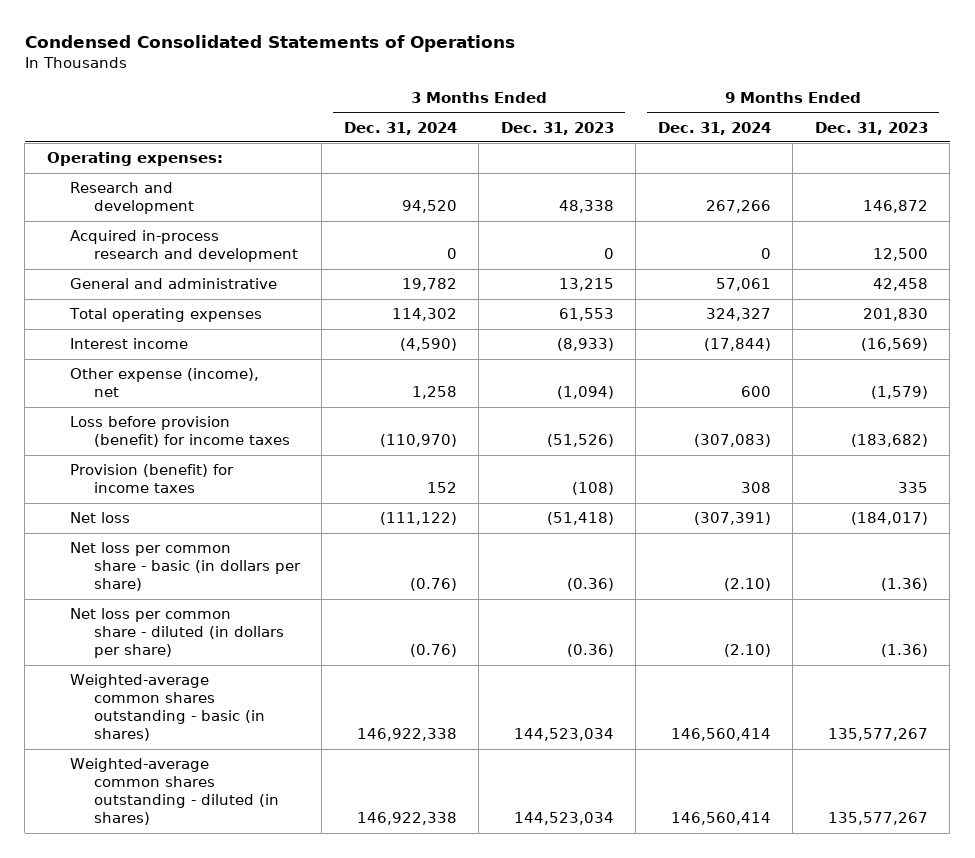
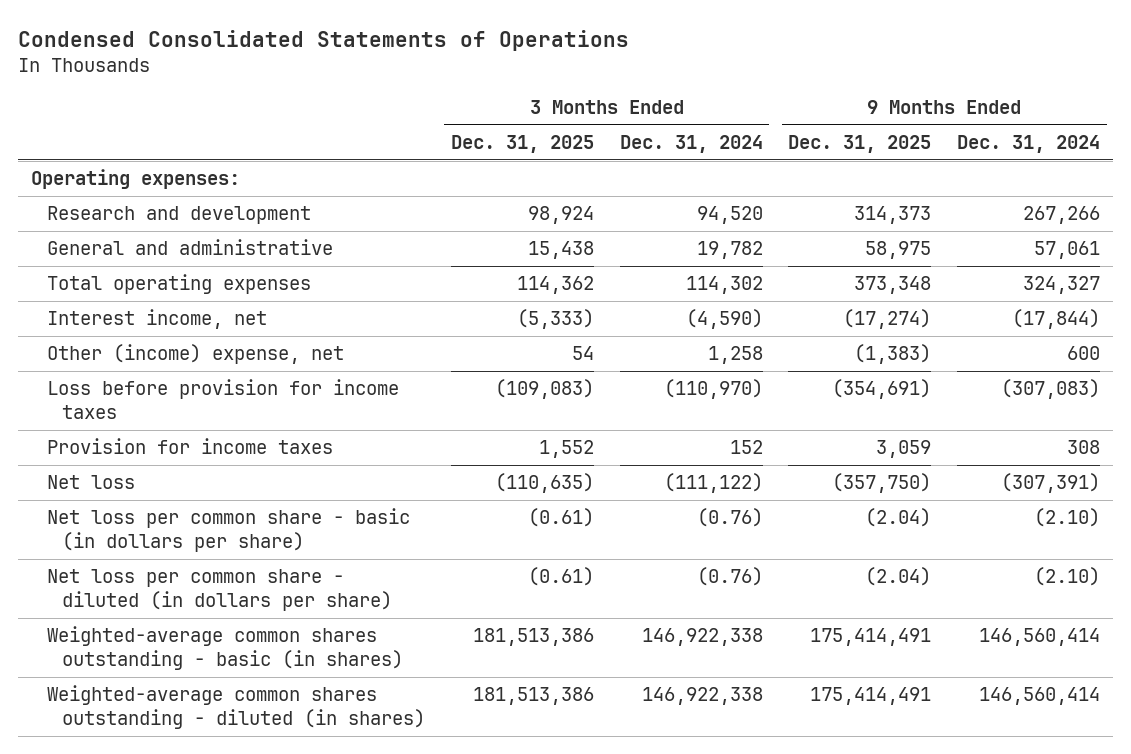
[500,121,614,135] Dec. 31, 2023 -> none
[814,121,928,135] Dec. 31, 2023 -> none
none -> [450,135,594,154] Dec. 31, 2025
none -> [788,135,932,154] Dec. 31, 2025
[70,230,298,263] Acquired in-process research and development -> none
[70,338,189,350] Interest income -> [46,309,267,330] Interest income, net
[70,368,260,398] Other expense (income), net -> [46,344,344,365] Other (income) expense, net
[70,416,290,448] Loss before provision (benefit) for income taxes -> [46,379,399,419] Loss before provision for income taxes
[70,464,235,494] Provision (benefit) for income taxes -> [46,438,333,455] Provision for income taxes

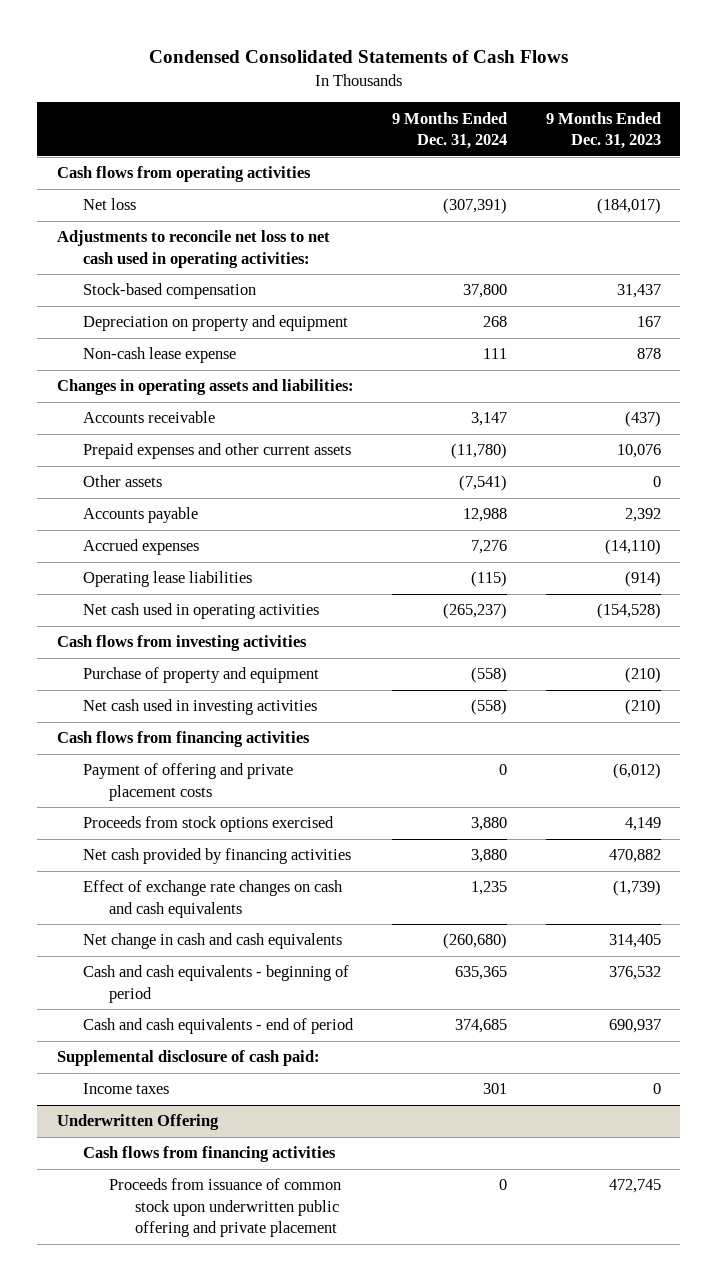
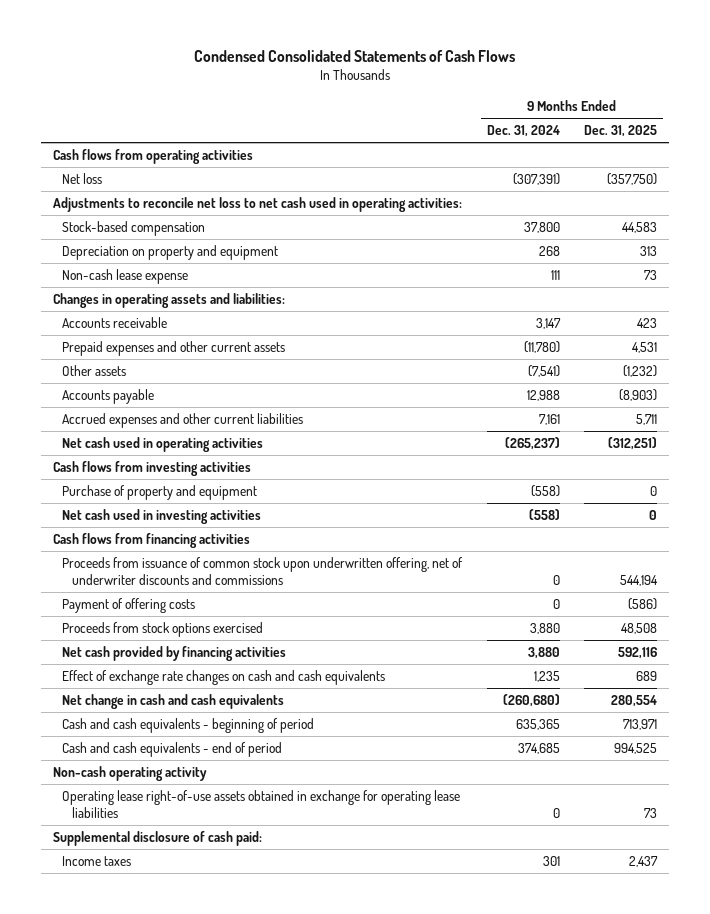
[545,111,661,149] 9 Months Ended Dec. 31, 2023 -> none
none -> [583,125,657,138] Dec. 31, 2025
[82,539,199,556] Accrued expenses -> none
[82,571,252,588] Operating lease liabilities -> none
none -> [62,413,304,429] Accrued expenses and other current liabilities
none -> [62,557,464,585] Proceeds from issuance of common stock upon underwritten offering, net of underwriter discounts and commissions
[82,763,293,801] Payment of offering and private placement costs -> [62,598,196,614] Payment of offering costs
none -> [52,766,207,782] Non-cash operating activity
none -> [62,790,461,818] Operating lease right-of-use assets obtained in exchange for operating lease liabilities
[56,1114,219,1131] Underwritten Offering -> none
[82,1146,336,1163] Cash flows from financing activities -> none
[108,1178,341,1238] Proceeds from issuance of common stock upon underwritten public offering and private placement -> none

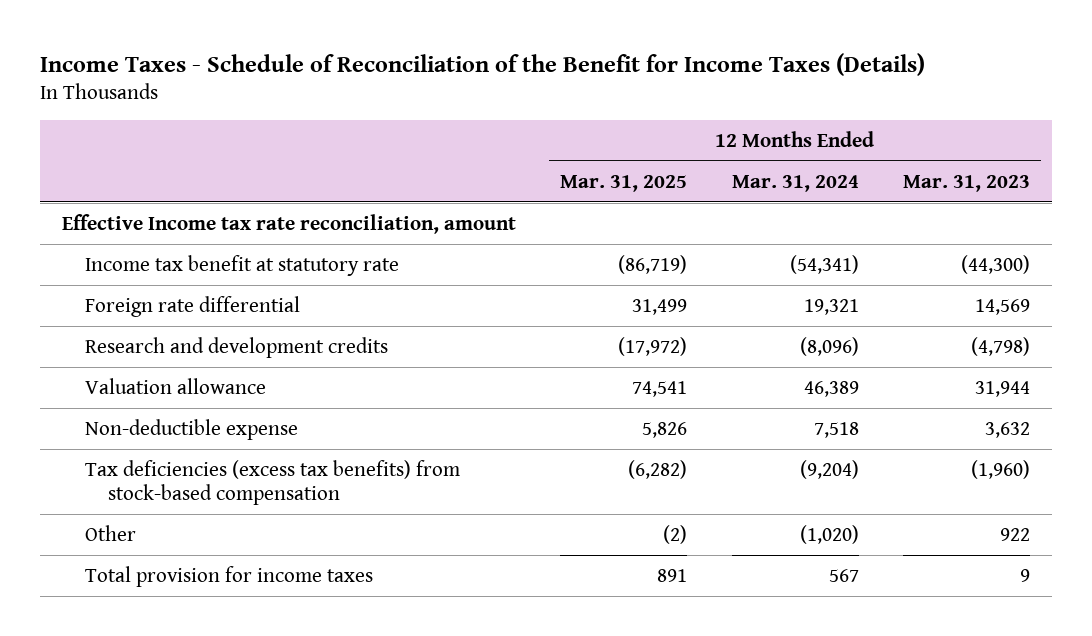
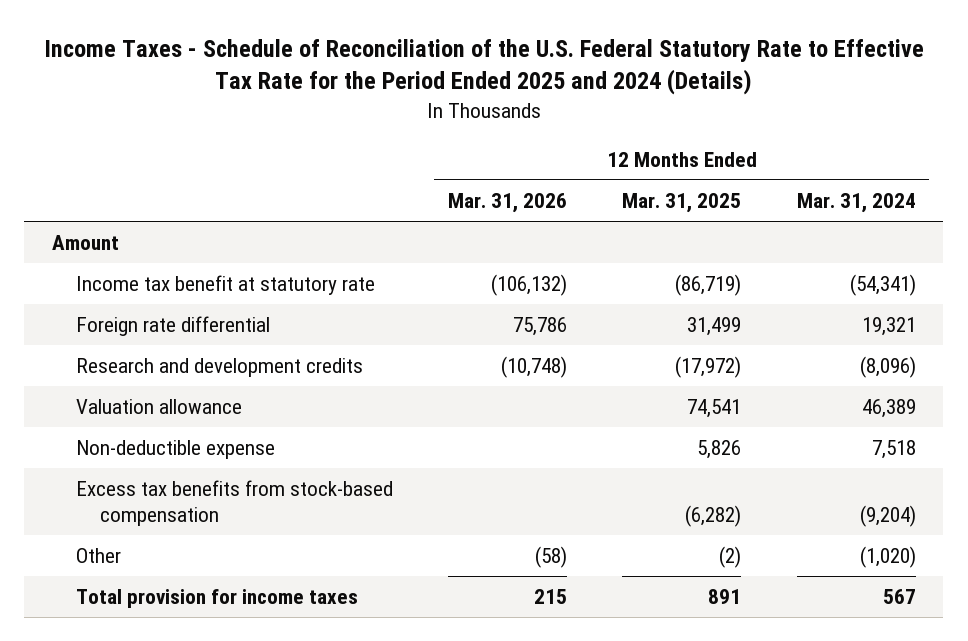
[39,52,925,76] Income Taxes - Schedule of Reconciliation of the Benefit for Income Taxes (Details) -> [43,38,924,96] Income Taxes - Schedule of Reconciliation of the U.S. Federal Statutory Rate to Effective Tax Rate for the Period Ended 2025 and 2024 (Details)
[903,174,1031,192] Mar. 31, 2023 -> none
none -> [448,192,568,213] Mar. 31, 2026
[61,213,516,234] Effective Income tax rate reconciliation, amount -> [51,235,119,251] Amount
[84,459,460,506] Tax deficiencies (excess tax benefits) from stock-based compensation -> [75,480,393,526] Excess tax benefits from stock-based compensation

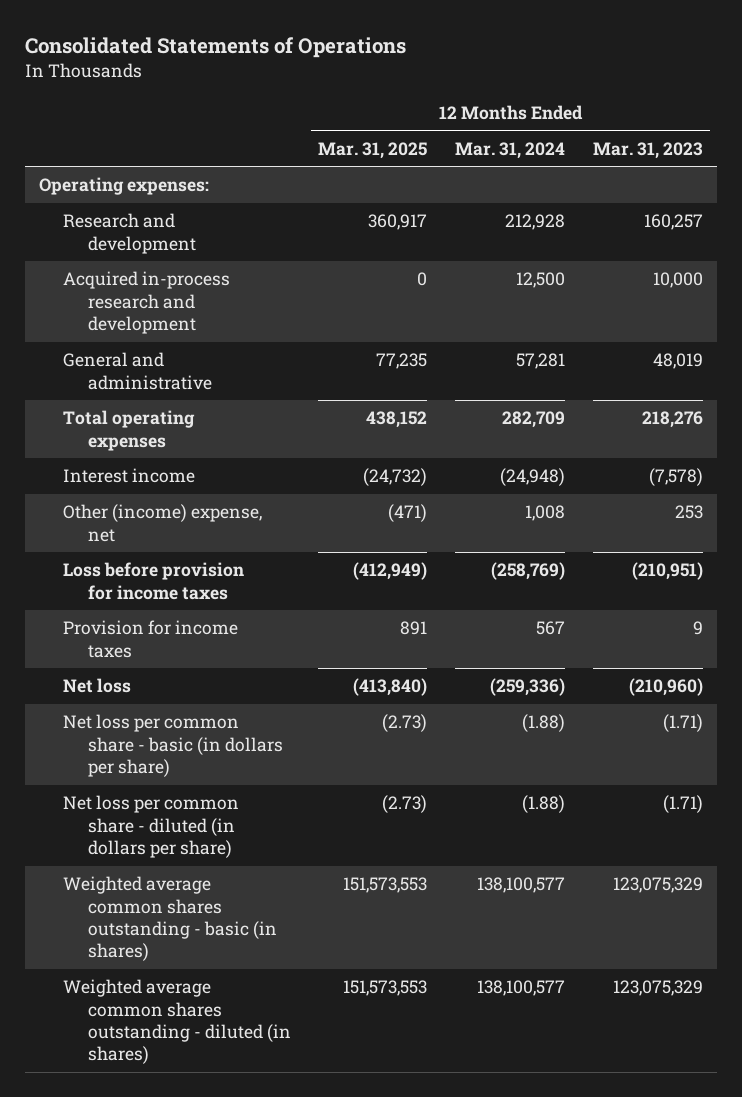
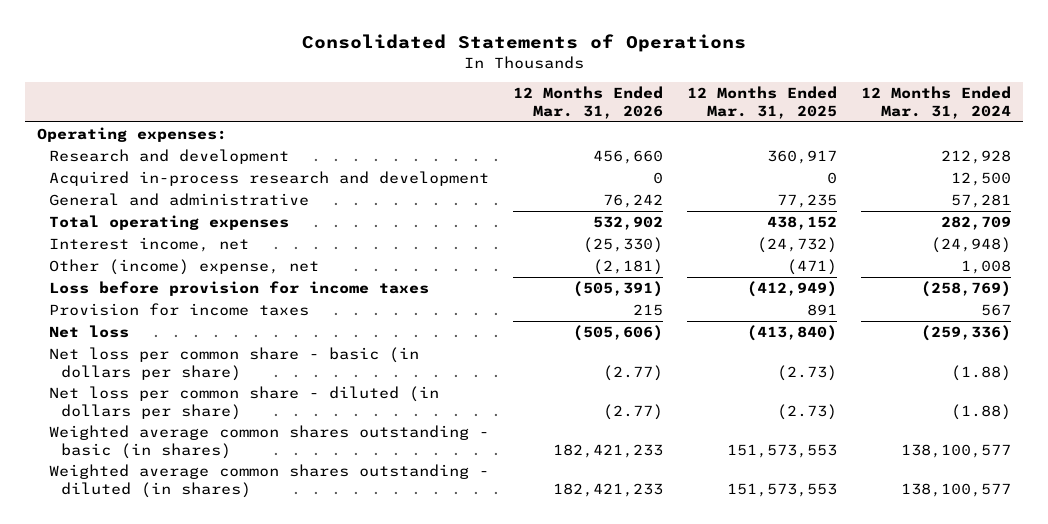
[593,141,704,159] Mar. 31, 2023 -> none
none -> [512,86,663,119] 12 Months Ended Mar. 31, 2026
[63,468,196,484] Interest income -> [48,236,249,252] Interest income, net

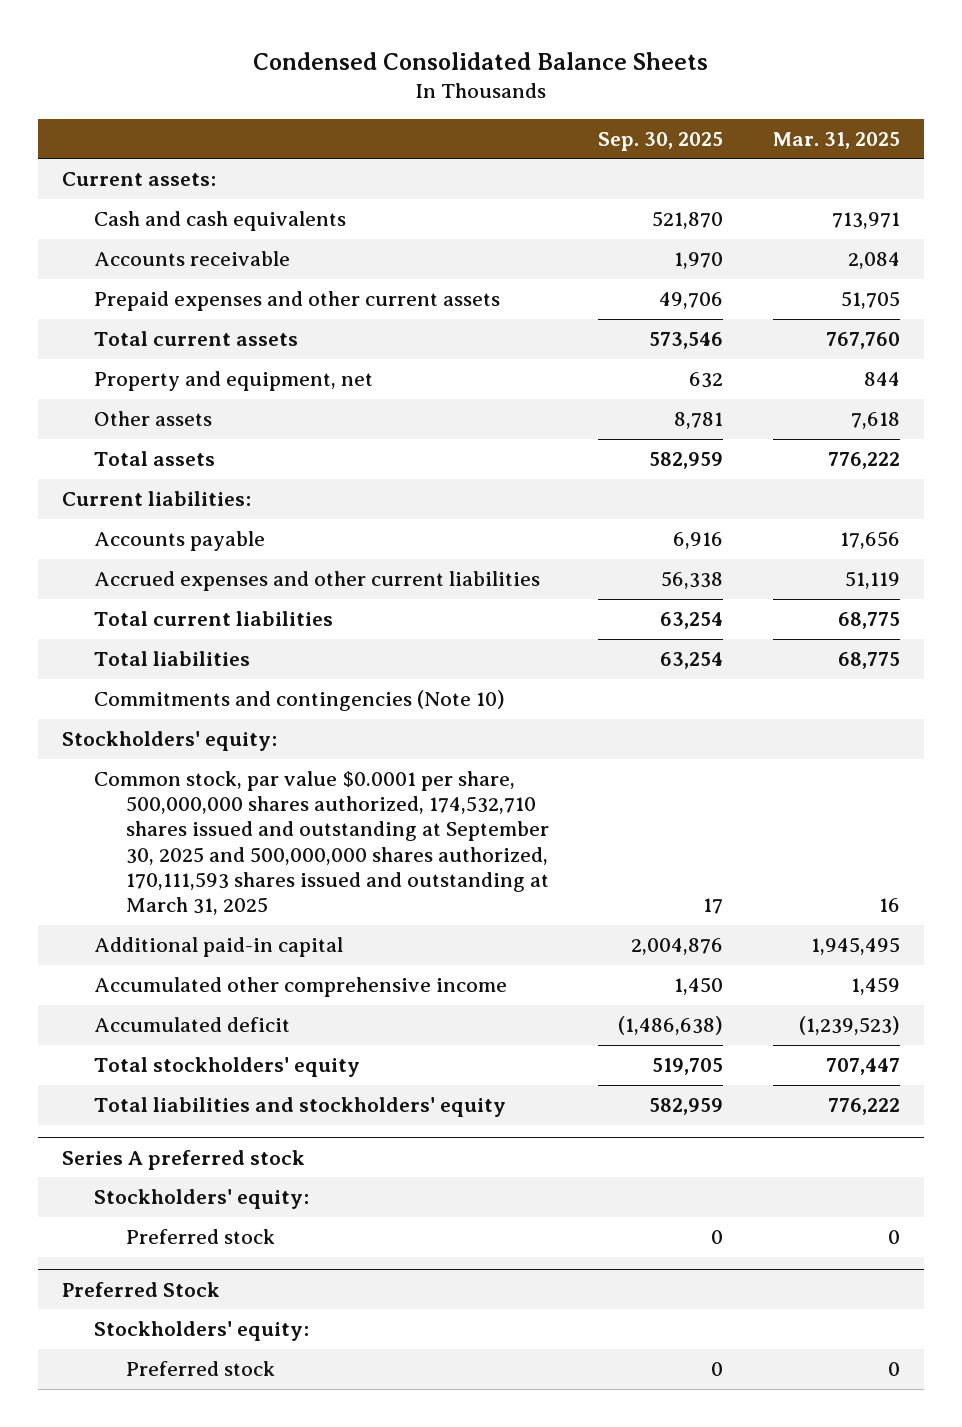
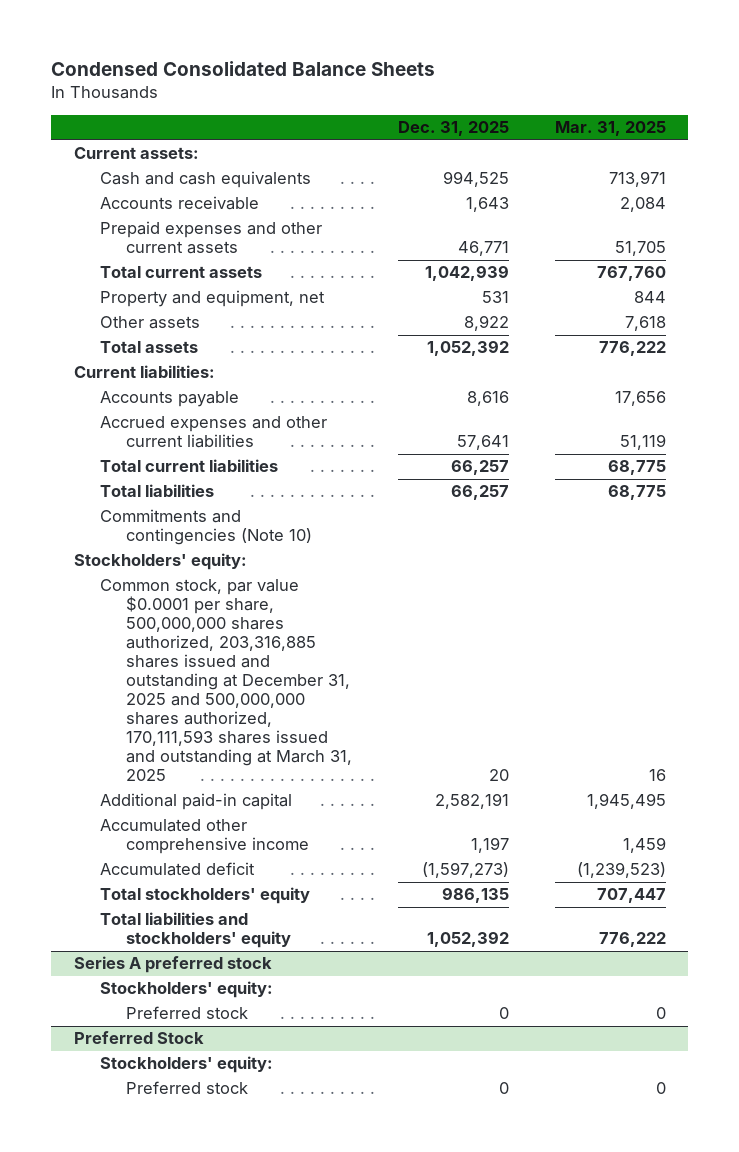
[598,131,724,151] Sep. 30, 2025 -> none
none -> [397,121,509,137] Dec. 31, 2025
[94,770,550,916] Common stock, par value $0.0001 per share, 500,000,000 shares authorized, 174,532,710 shares issued and outstanding at September 30, 2025 and 500,000,000 shares authorized, 170,111,593 shares issued and outstanding at March 31, 2025 -> [99,579,352,782] Common stock, par value $0.0001 per share, 500,000,000 shares authorized, 203,316,885 shares issued and outstanding at December 31, 2025 and 500,000,000 shares authorized, 170,111,593 shares issued and outstanding at March 31, 2025

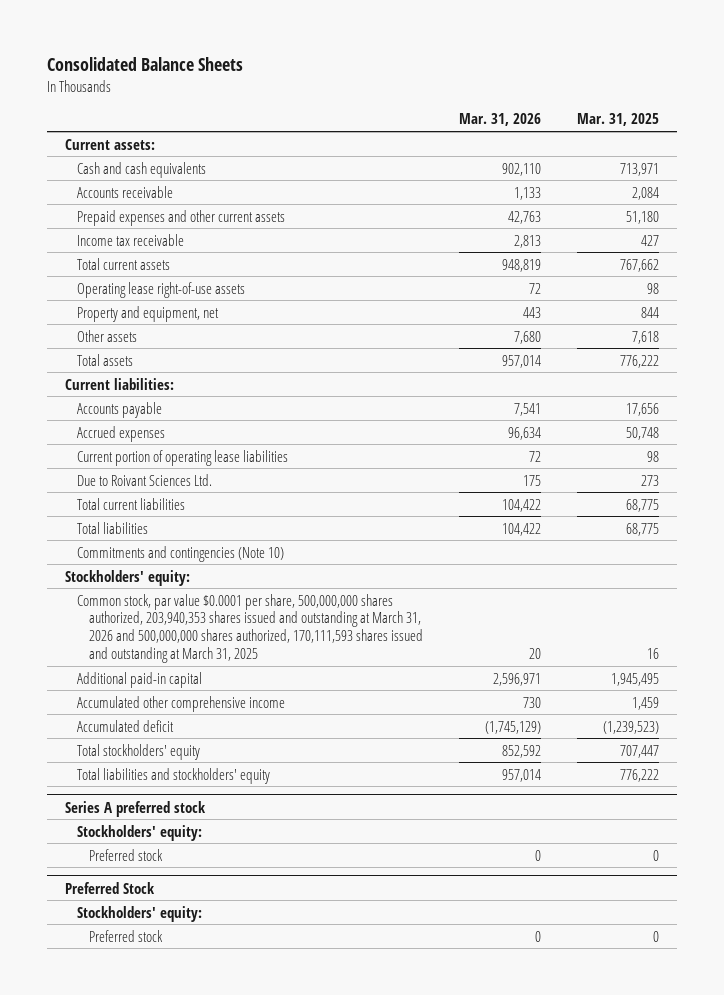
[50,61,435,77] Condensed Consolidated Balance Sheets -> [47,57,244,72] Consolidated Balance Sheets
[397,121,509,137] Dec. 31, 2025 -> none
none -> [458,113,541,127] Mar. 31, 2026
[614,241,666,257] 51,705 -> [625,210,659,224] 51,180
none -> [77,233,185,246] Income tax receivable
[596,266,666,282] 767,760 -> [619,258,659,272] 767,662
none -> [77,281,246,298] Operating lease right-of-use assets
[99,416,327,449] Accrued expenses and other current liabilities -> none
none -> [77,425,166,442] Accrued expenses
none -> [77,449,289,466] Current portion of operating lease liabilities
none -> [77,473,213,486] Due to Roivant Sciences Ltd.
[99,579,352,782] Common stock, par value $0.0001 per share, 500,000,000 shares authorized, 203,316,885 shares issued and outstanding at December 31, 2025 and 500,000,000 shares authorized, 170,111,593 shares issued and outstanding at March 31, 2025 -> [77,593,423,663] Common stock, par value $0.0001 per share, 500,000,000 shares authorized, 203,940,353 shares issued and outstanding at March 31, 2026 and 500,000,000 shares authorized, 170,111,593 shares issued and outstanding at March 31, 2025

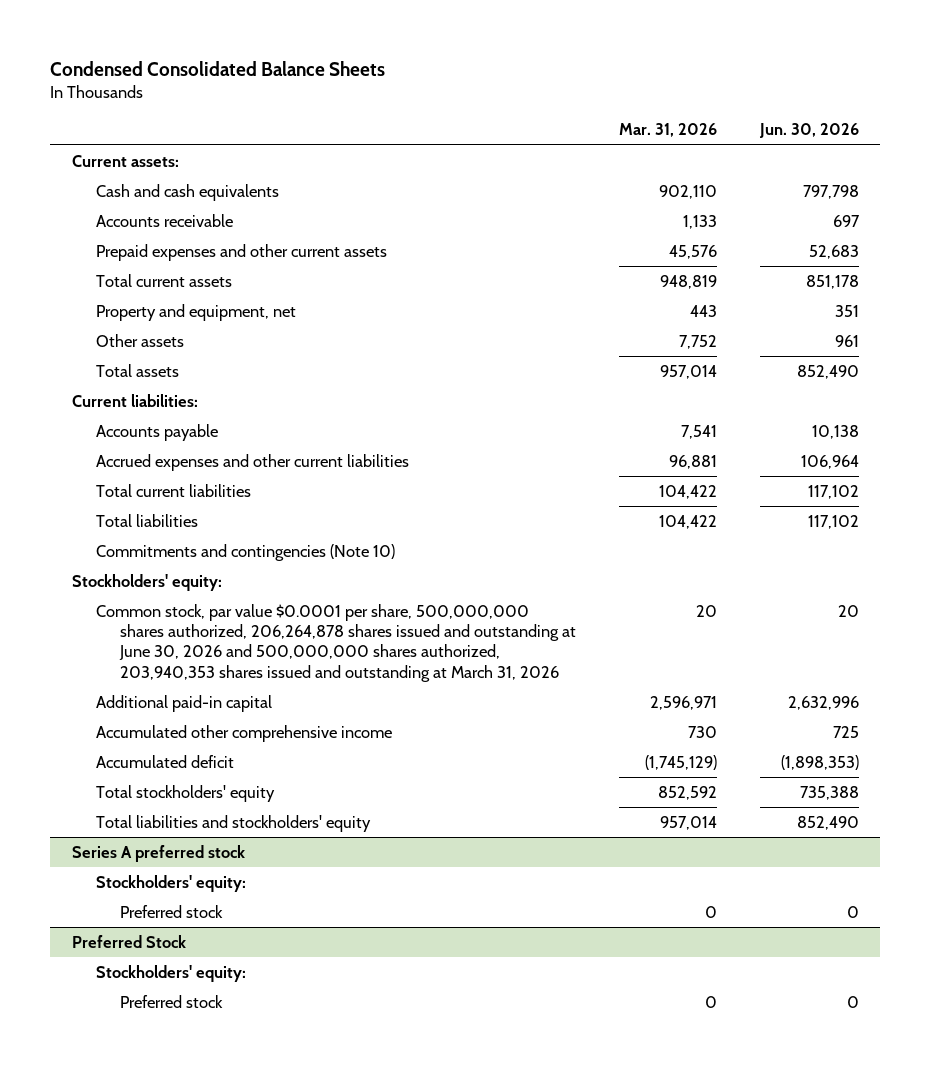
[47,57,244,72] Consolidated Balance Sheets -> [50,60,386,76] Condensed Consolidated Balance Sheets
[576,113,659,127] Mar. 31, 2025 -> none
none -> [758,123,859,139] Jun. 30, 2026
[77,233,185,246] Income tax receivable -> none
[507,210,541,224] 42,763 -> [668,244,717,259] 45,576
[77,281,246,298] Operating lease right-of-use assets -> none
[513,330,541,344] 7,680 -> [678,334,717,349] 7,752
[77,425,166,442] Accrued expenses -> none
[77,449,289,466] Current portion of operating lease liabilities -> none
[77,473,213,486] Due to Roivant Sciences Ltd. -> none
none -> [95,453,409,471] Accrued expenses and other current liabilities
[77,593,423,663] Common stock, par value $0.0001 per share, 500,000,000 shares authorized, 203,940,353 shares issued and outstanding at March 31, 2026 and 500,000,000 shares authorized, 170,111,593 shares issued and outstanding at March 31, 2025 -> [95,603,576,682] Common stock, par value $0.0001 per share, 500,000,000 shares authorized, 206,264,878 shares issued and outstanding at June 30, 2026 and 500,000,000 shares authorized, 203,940,353 shares issued and outstanding at March 31, 2026

